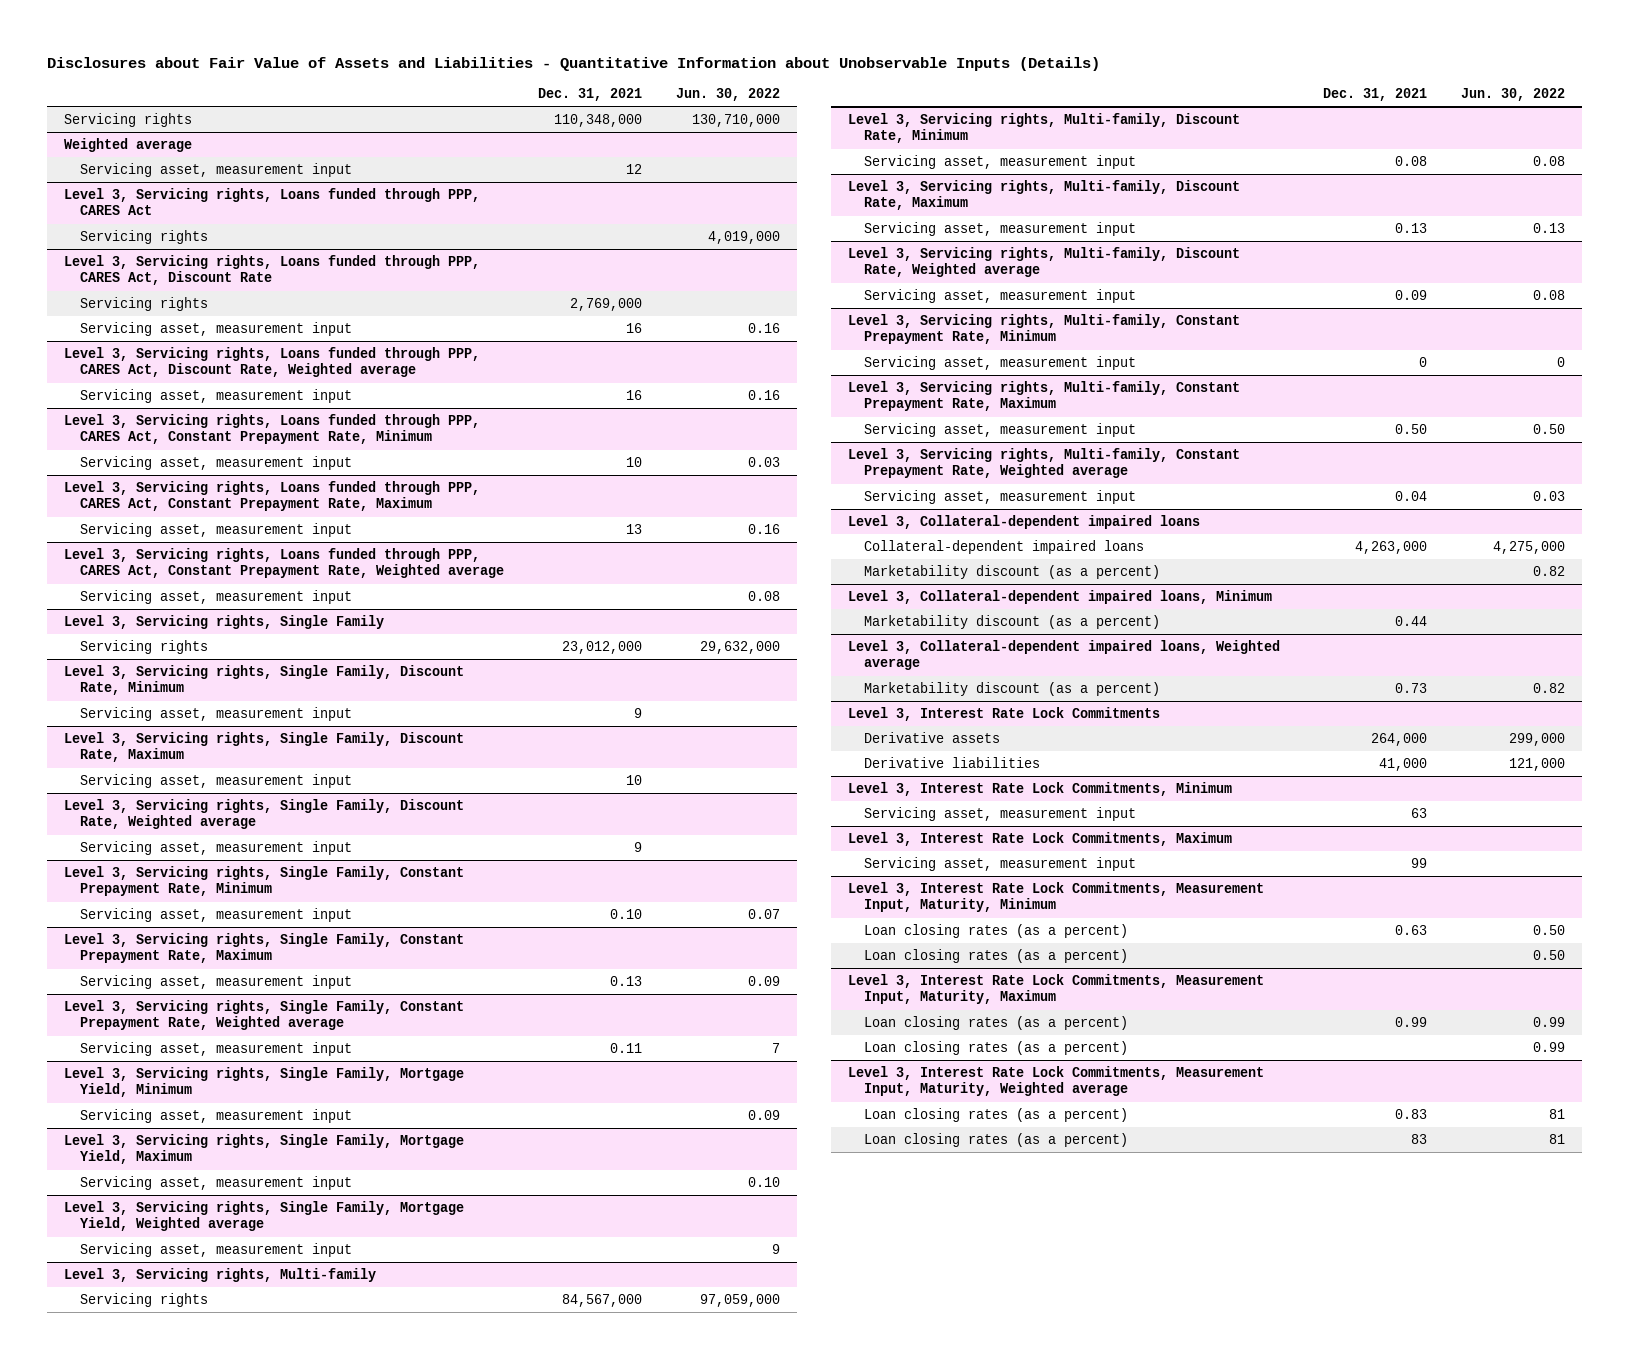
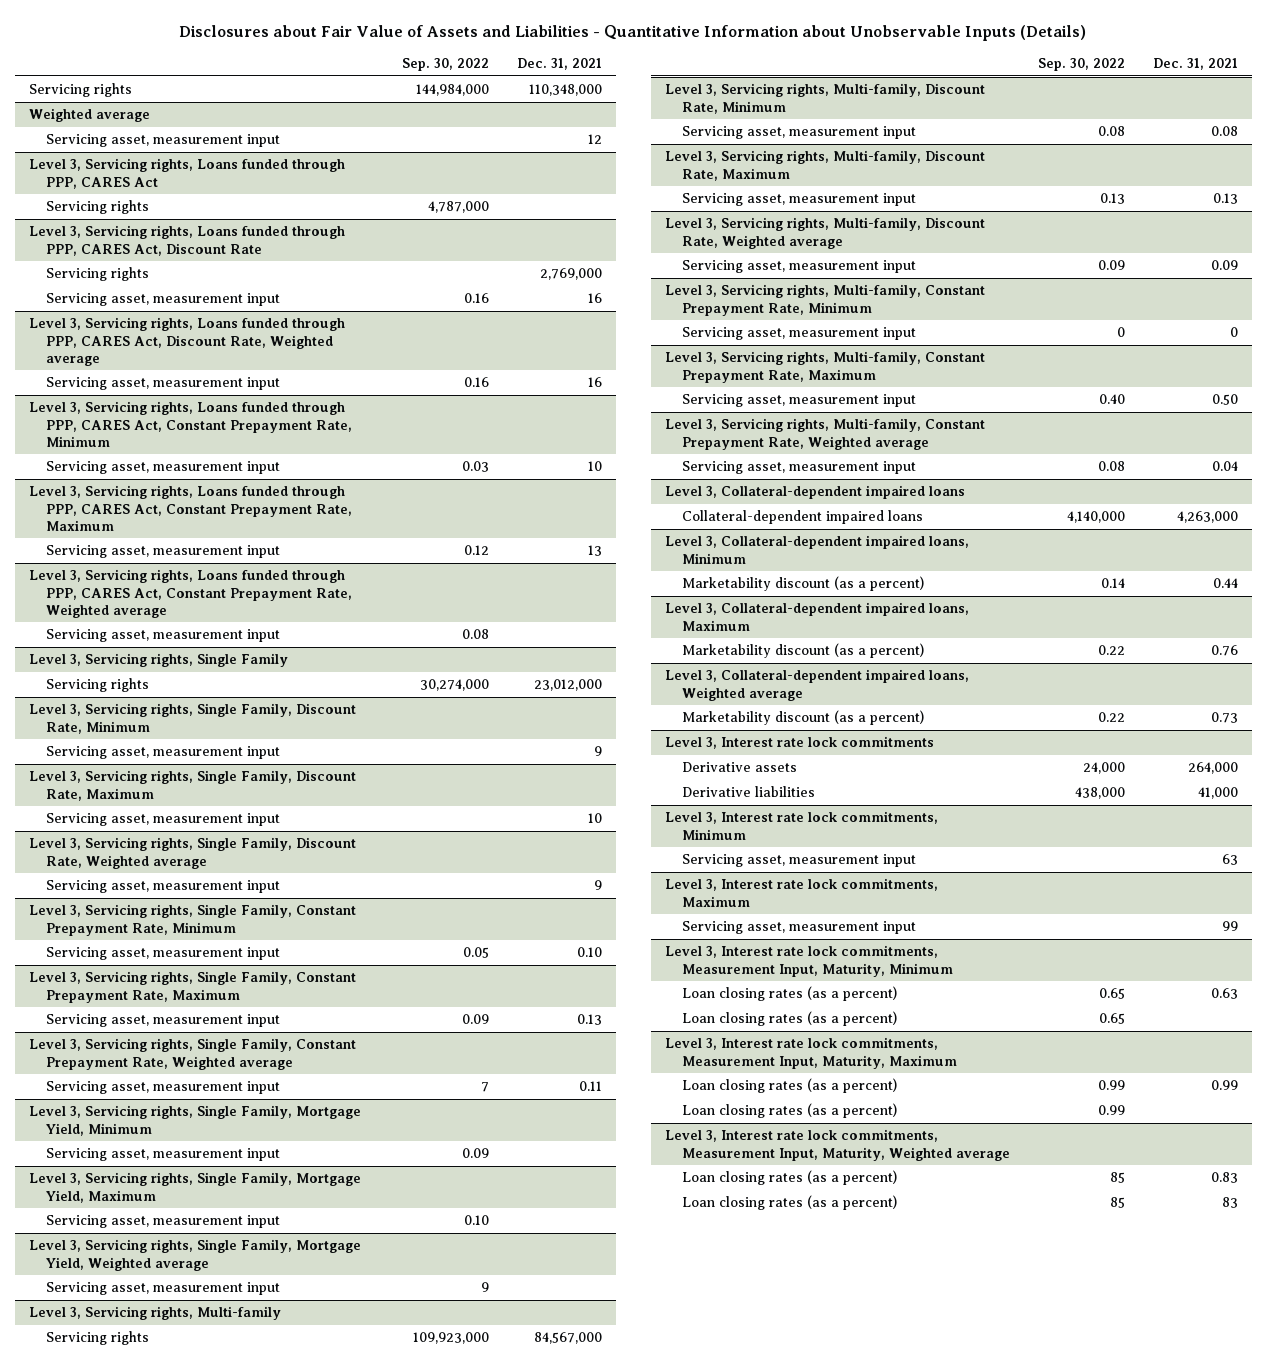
[676,88,781,102] Jun. 30, 2022 -> none
none -> [401,58,489,72] Sep. 30, 2022
[864,565,1161,580] Marketability discount (as a percent) -> none
none -> [664,602,969,631] Level 3, Collateral-dependent impaired loans, Maximum
none -> [682,643,925,659] Marketability discount (as a percent)
[848,707,1161,722] Level 3, Interest Rate Lock Commitments -> [664,736,934,750] Level 3, Interest rate lock commitments
[848,782,1233,797] Level 3, Interest Rate Lock Commitments, Minimum -> [664,811,938,840] Level 3, Interest rate lock commitments, Minimum
[848,832,1233,847] Level 3, Interest Rate Lock Commitments, Maximum -> [664,878,938,907] Level 3, Interest rate lock commitments, Maximum
[848,882,1265,913] Level 3, Interest Rate Lock Commitments, Measurement Input, Maturity, Minimum -> [664,945,954,977] Level 3, Interest rate lock commitments, Measurement Input, Maturity, Minimum
[848,974,1265,1005] Level 3, Interest Rate Lock Commitments, Measurement Input, Maturity, Maximum -> [664,1037,958,1069] Level 3, Interest rate lock commitments, Measurement Input, Maturity, Maximum
[848,1066,1265,1097] Level 3, Interest Rate Lock Commitments, Measurement Input, Maturity, Weighted average -> [664,1129,1011,1161] Level 3, Interest rate lock commitments, Measurement Input, Maturity, Weighted average

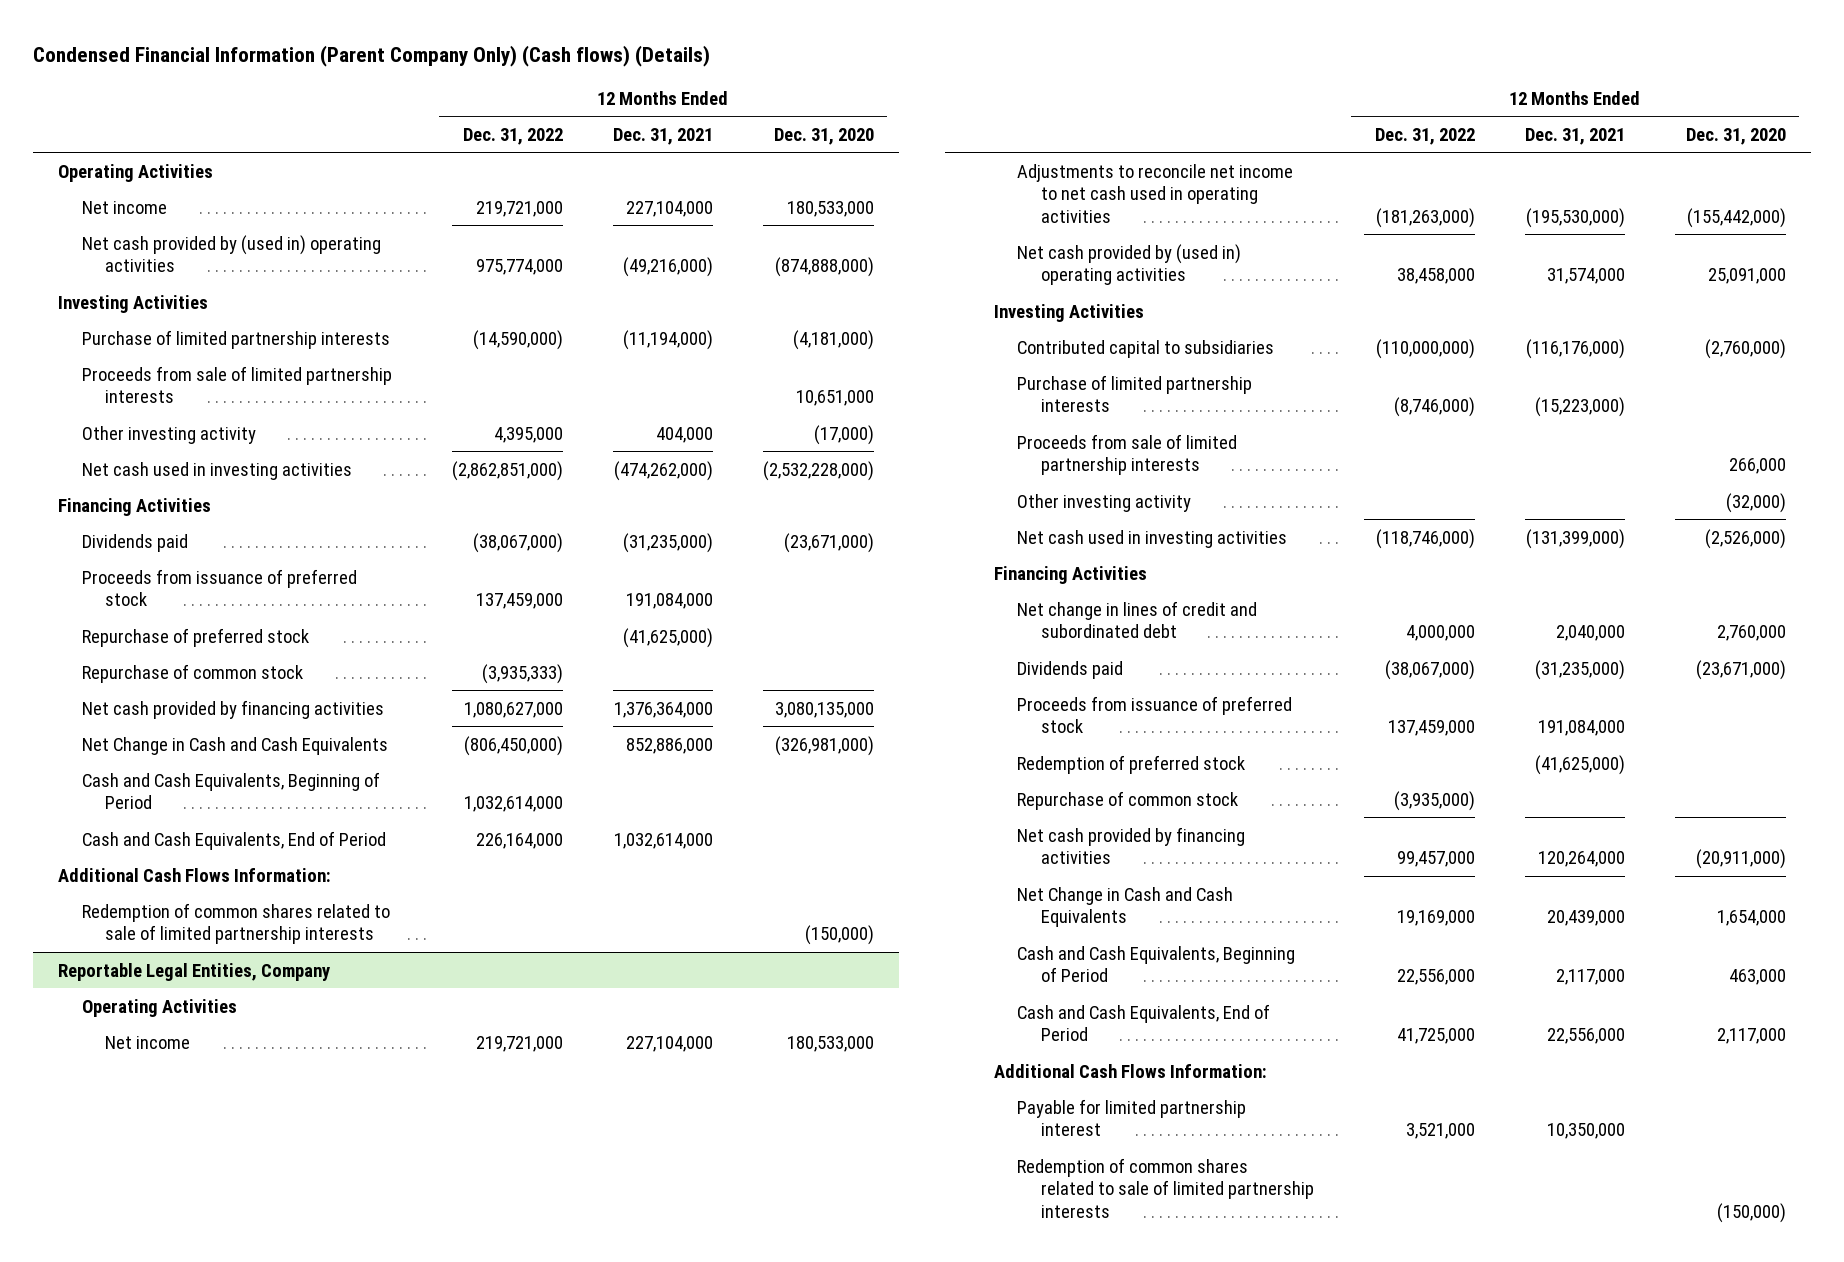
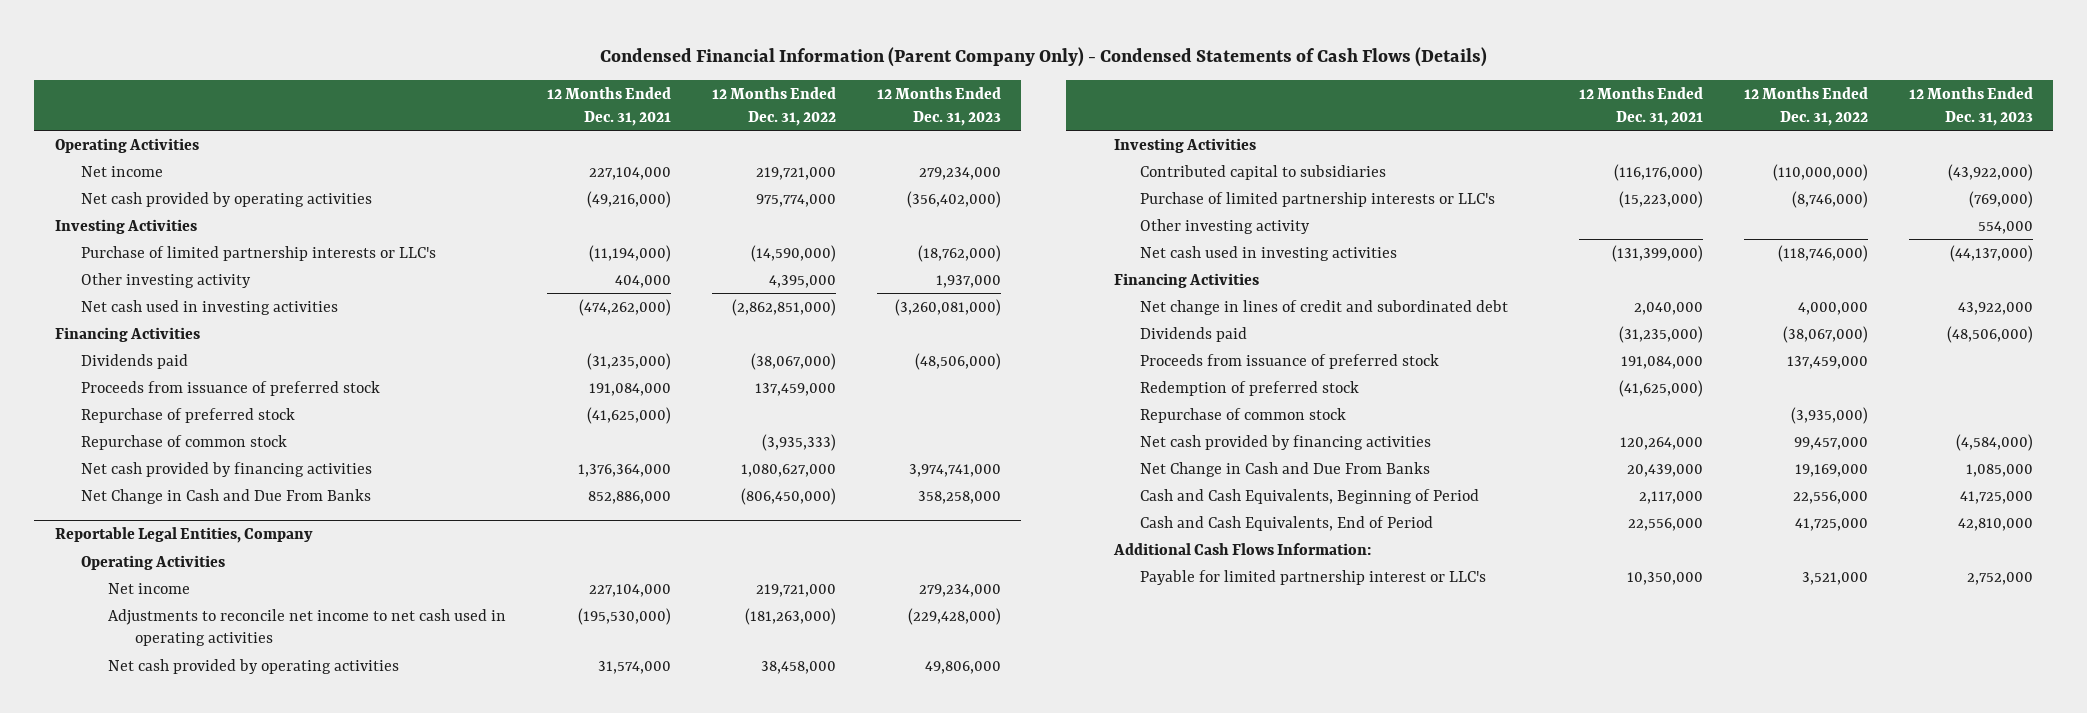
[33,44,711,67] Condensed Financial Information (Parent Company Only) (Cash flows) (Details) -> [599,47,1487,68] Condensed Financial Information (Parent Company Only) - Condensed Statements of Cash Flows (Details)
[774,127,875,145] Dec. 31, 2020 -> none
none -> [876,87,1001,126] 12 Months Ended Dec. 31, 2023
[81,234,381,273] Net cash provided by (used in) operating activities -> [81,191,373,207] Net cash provided by operating activities
[81,365,392,404] Proceeds from sale of limited partnership interests -> none
[81,329,390,349] Purchase of limited partnership interests -> [81,245,437,261] Purchase of limited partnership interests or LLC's
[81,771,380,810] Cash and Cash Equivalents, Beginning of Period -> none
[81,830,386,850] Cash and Cash Equivalents, End of Period -> none
[58,867,332,882] Additional Cash Flows Information: -> none
[81,902,390,945] Redemption of common shares related to sale of limited partnership interests -> none
[81,736,388,755] Net Change in Cash and Cash Equivalents -> [81,488,372,504] Net Change in Cash and Due From Banks
[1017,243,1242,286] Net cash provided by (used in) operating activities -> [107,658,399,674] Net cash provided by operating activities
[1017,433,1238,476] Proceeds from sale of limited partnership interests -> none
[1017,374,1253,413] Purchase of limited partnership interests -> [1140,191,1496,207] Purchase of limited partnership interests or LLC's
[1017,886,1234,928] Net Change in Cash and Cash Equivalents -> [1140,461,1431,477] Net Change in Cash and Due From Banks
[1017,1157,1314,1218] Redemption of common shares related to sale of limited partnership interests -> none
[1017,1098,1247,1137] Payable for limited partnership interest -> [1140,569,1487,585] Payable for limited partnership interest or LLC's

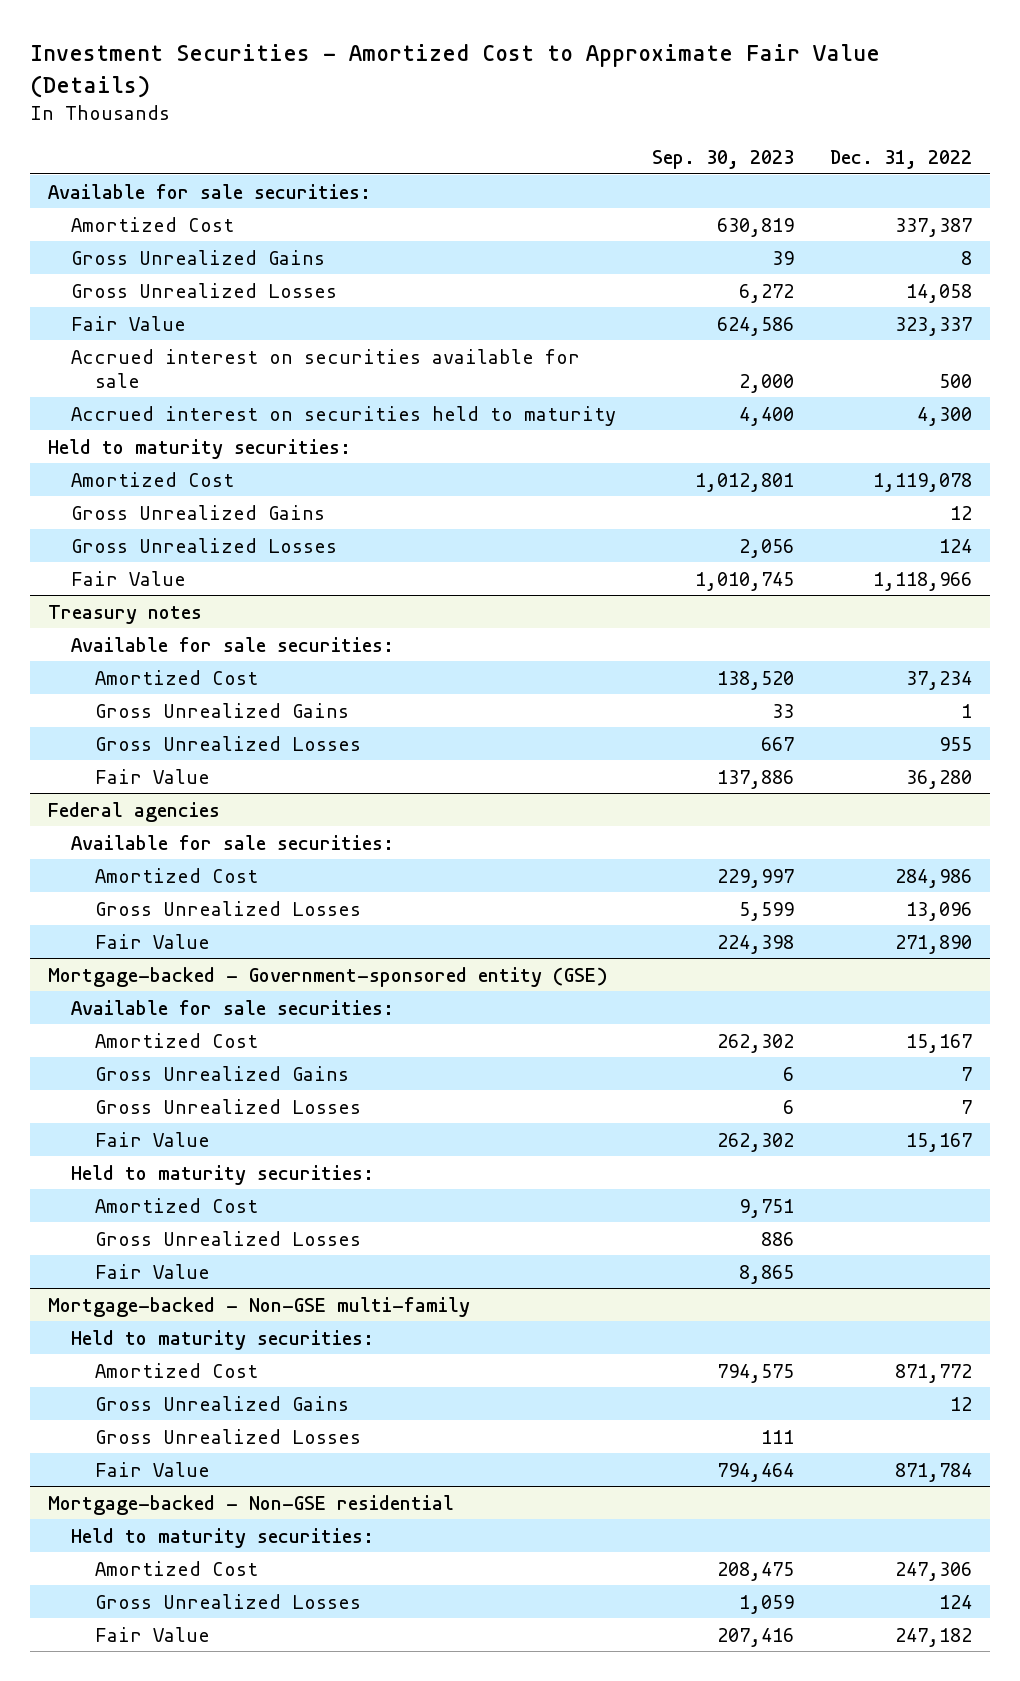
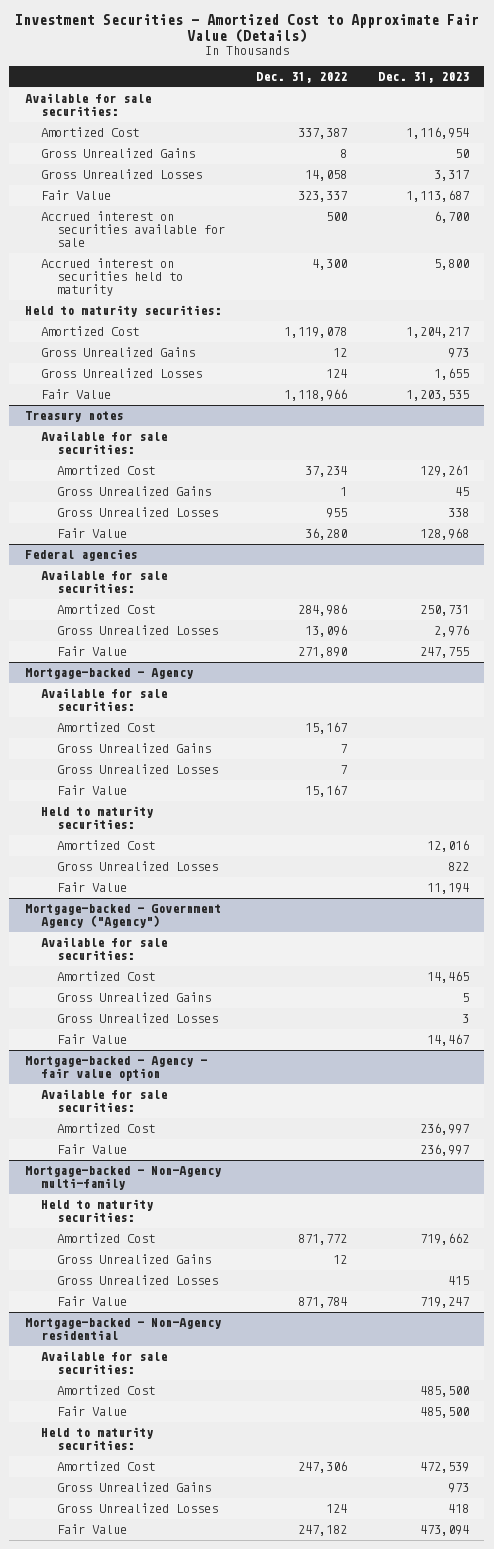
[652,149,795,169] Sep. 30, 2023 -> none
none -> [377,71,469,83] Dec. 31, 2023
[47,966,608,987] Mortgage-backed - Government-sponsored entity (GSE) -> [24,668,193,680] Mortgage-backed - Agency
none -> [24,904,221,929] Mortgage-backed - Government Agency ("Agency")
none -> [41,937,168,961] Available for sale securities:
none -> [57,971,156,982] Amortized Cost
none -> [57,992,212,1003] Gross Unrealized Gains
none -> [57,1013,219,1024] Gross Unrealized Losses
none -> [57,1034,128,1045] Fair Value
none -> [24,1056,207,1082] Mortgage-backed - Agency - fair value option
none -> [41,1089,168,1113] Available for sale securities:
none -> [57,1123,156,1134] Amortized Cost
none -> [57,1144,128,1155] Fair Value
[47,1296,470,1317] Mortgage-backed - Non-GSE multi-family -> [24,1166,221,1191] Mortgage-backed - Non-Agency multi-family
[47,1494,454,1515] Mortgage-backed - Non-GSE residential -> [24,1318,221,1341] Mortgage-backed - Non-Agency residential
none -> [41,1351,168,1375] Available for sale securities:
none -> [57,1385,156,1396] Amortized Cost
none -> [57,1406,128,1417] Fair Value
none -> [57,1482,212,1493] Gross Unrealized Gains

